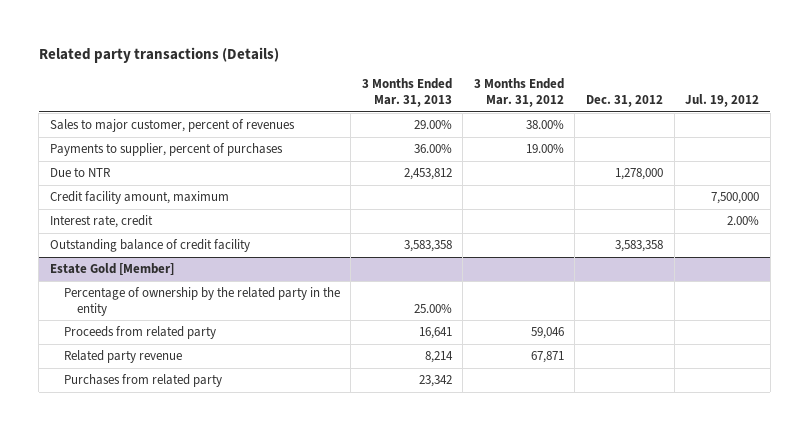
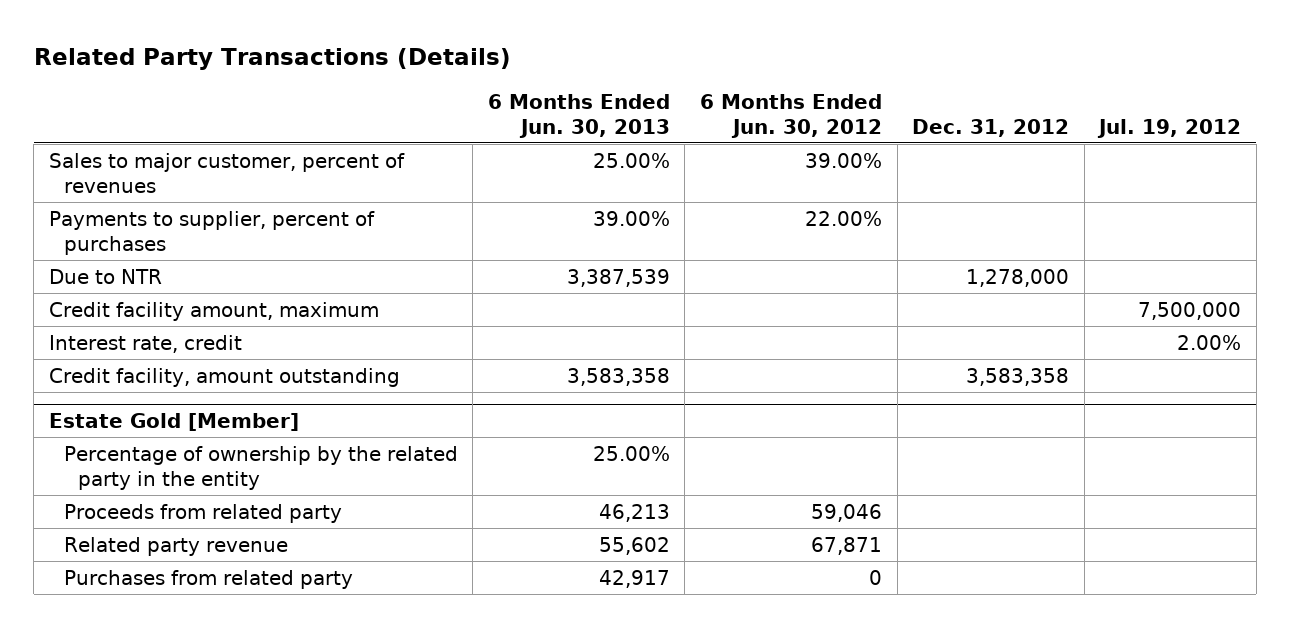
[38,47,279,64] Related party transactions (Details) -> [33,47,511,70] Related Party Transactions (Details)
[361,78,452,108] 3 Months Ended Mar. 31, 2013 -> none
[473,78,564,108] 3 Months Ended Mar. 31, 2012 -> none
none -> [487,93,670,138] 6 Months Ended Jun. 30, 2013
none -> [699,93,882,138] 6 Months Ended Jun. 30, 2012
[49,239,250,253] Outstanding balance of credit facility -> [48,367,400,387] Credit facility, amount outstanding

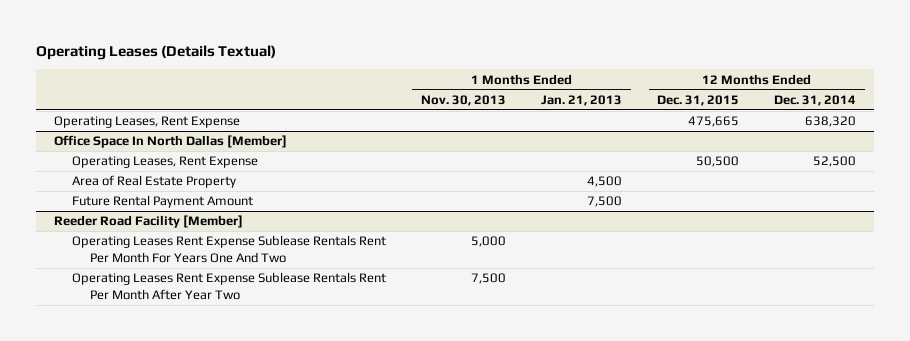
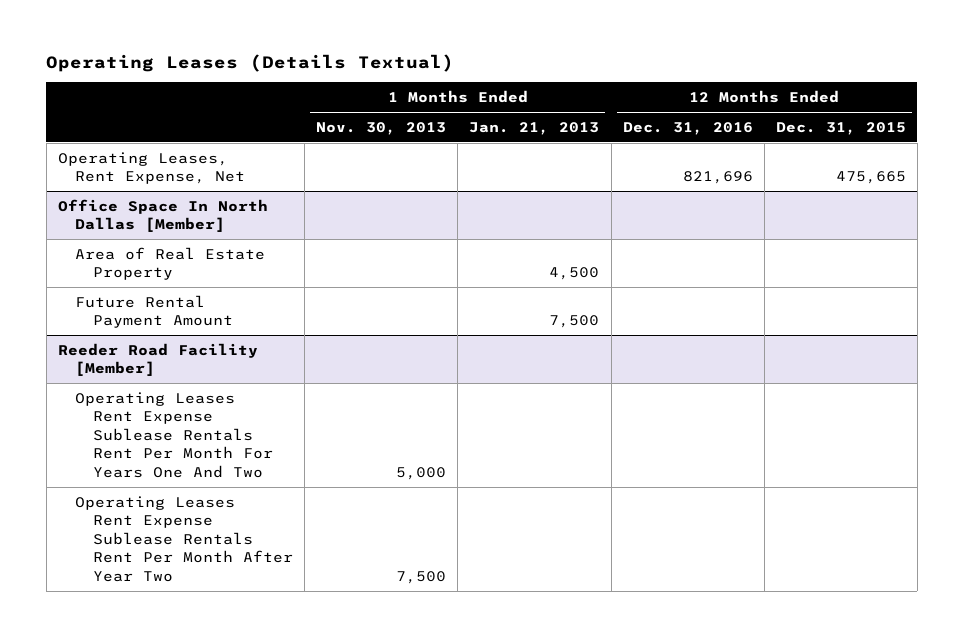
[774,94,857,106] Dec. 31, 2014 -> none
none -> [622,122,753,136] Dec. 31, 2016
[53,116,240,129] Operating Leases, Rent Expense -> [57,151,246,185] Operating Leases, Rent Expense, Net
[71,156,258,169] Operating Leases, Rent Expense -> none

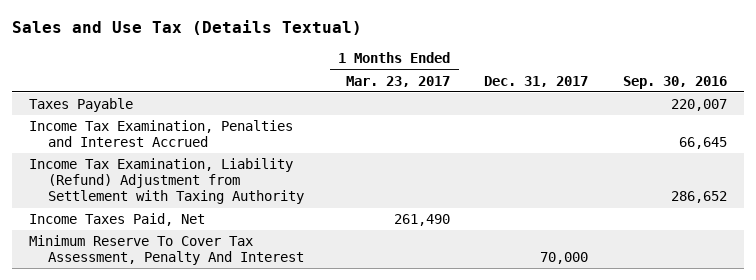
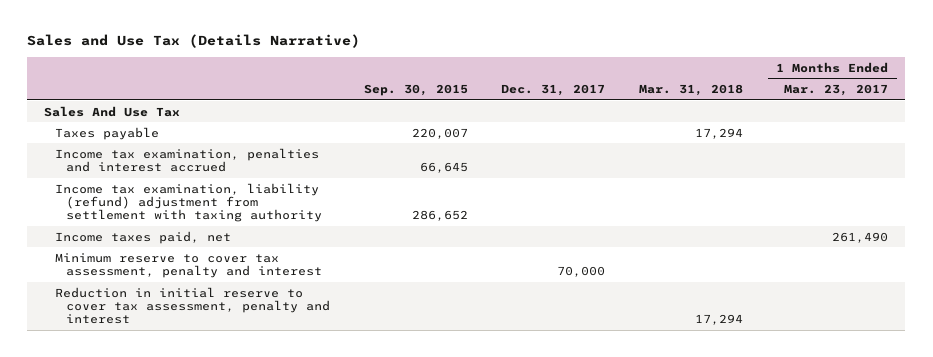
[12,20,363,36] Sales and Use Tax (Details Textual) -> [27,34,361,49] Sales and Use Tax (Details Narrative)
[622,75,727,89] Sep. 30, 2016 -> none
none -> [363,84,468,97] Sep. 30, 2015
none -> [638,84,743,97] Mar. 31, 2018
none -> [44,105,181,117] Sales And Use Tax
[29,98,134,113] Taxes Payable -> [55,126,160,140] Taxes payable
[29,120,294,148] Income Tax Examination, Penalties and Interest Accrued -> [55,147,320,173] Income tax examination, penalties and interest accrued
[29,158,305,205] Income Tax Examination, Liability (Refund) Adjustment from Settlement with Taxing Authority -> [55,182,323,223] Income tax examination, liability (refund) adjustment from settlement with taxing authority
[29,213,206,227] Income Taxes Paid, Net -> [55,230,232,244] Income taxes paid, net
[29,235,305,266] Minimum Reserve To Cover Tax Assessment, Penalty And Interest -> [55,252,323,279] Minimum reserve to cover tax assessment, penalty and interest
none -> [55,286,331,325] Reduction in initial reserve to cover tax assessment, penalty and interest

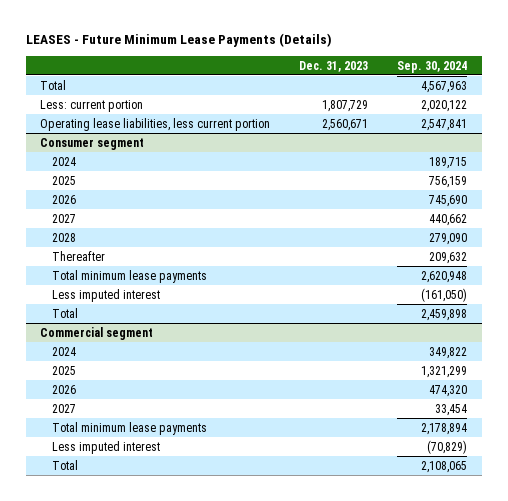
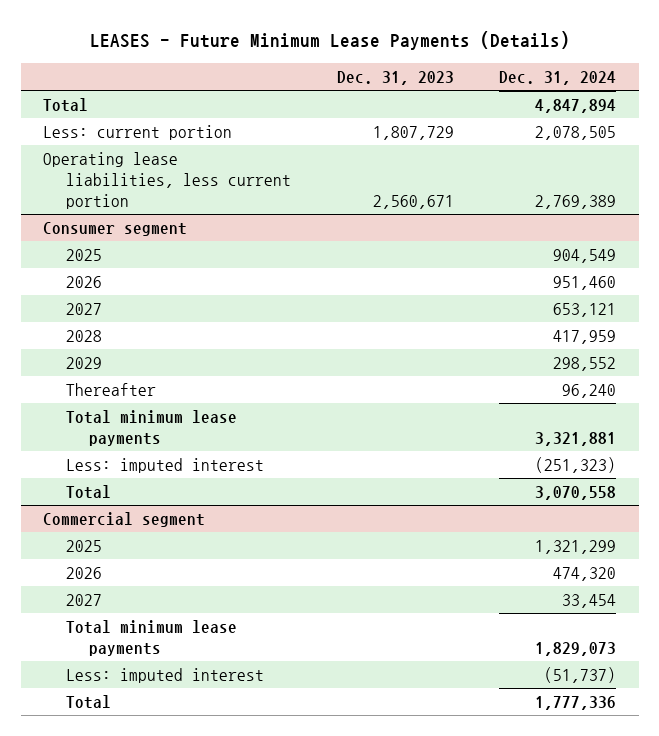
[397,60,468,73] Sep. 30, 2024 -> none
none -> [499,70,617,85] Dec. 31, 2024
[51,156,76,166] 2024 -> none
none -> [66,356,103,369] 2029
[51,288,160,302] Less imputed interest -> [66,457,265,473] Less: imputed interest
[51,346,76,356] 2024 -> none
[51,440,160,454] Less imputed interest -> [66,667,265,683] Less: imputed interest

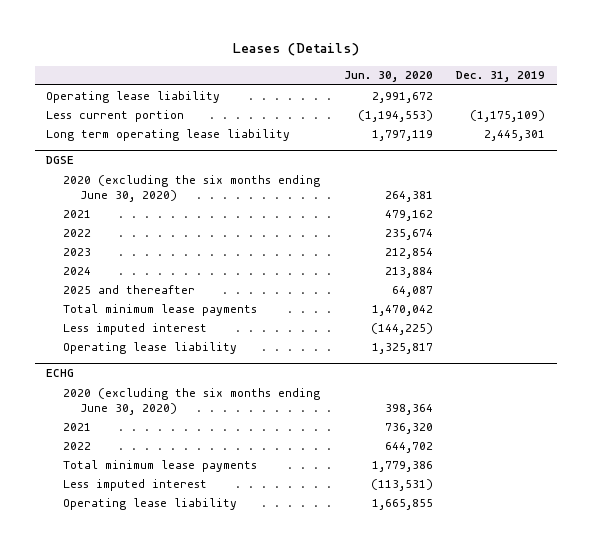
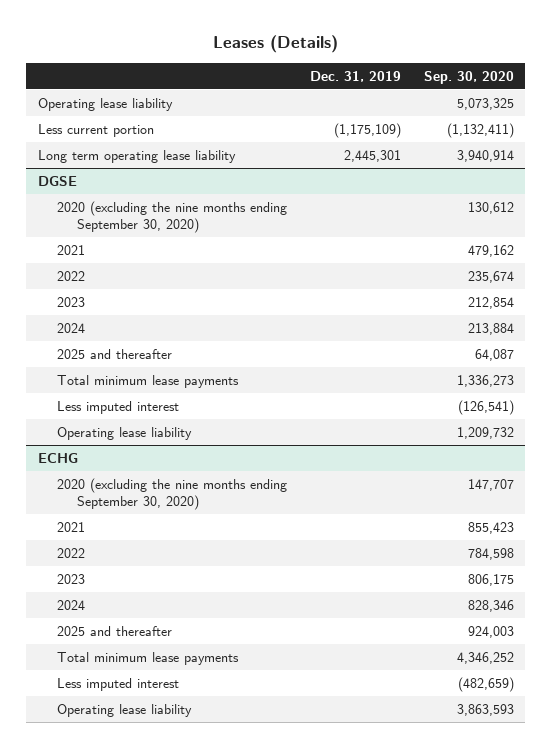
[343,71,433,83] Jun. 30, 2020 -> none
none -> [423,70,514,84] Sep. 30, 2020
[63,174,321,203] 2020 (excluding the six months ending June 30, 2020) -> [57,201,288,233] 2020 (excluding the nine months ending September 30, 2020)
[63,387,321,416] 2020 (excluding the six months ending June 30, 2020) -> [57,478,288,510] 2020 (excluding the nine months ending September 30, 2020)
none -> [57,574,86,585] 2023
none -> [57,600,86,611] 2024
none -> [57,626,173,637] 2025 and thereafter

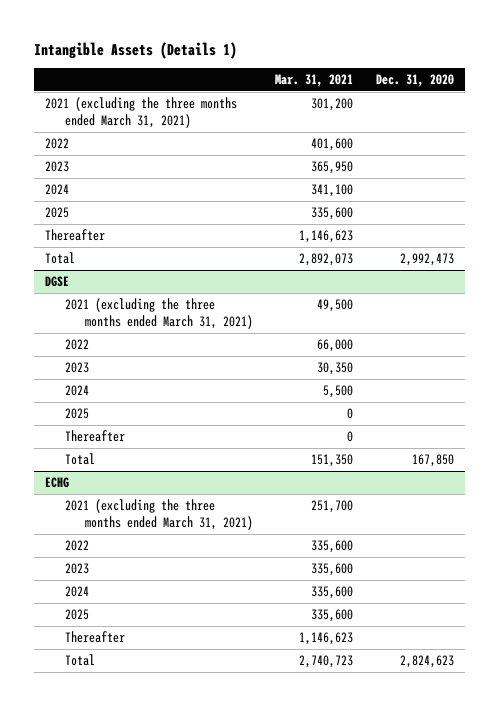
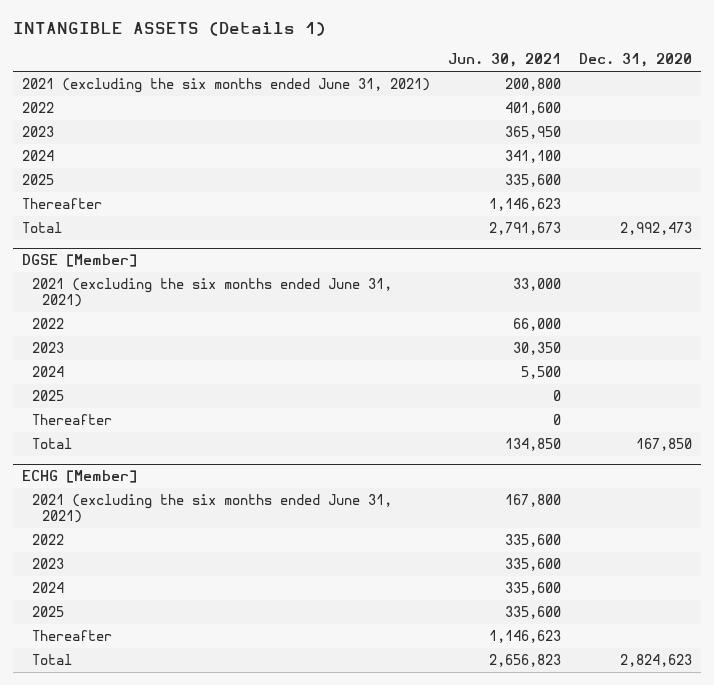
[33,41,237,59] Intangible Assets (Details 1) -> [13,21,327,36] INTANGIBLE ASSETS (Details 1)
[275,74,354,88] Mar. 31, 2021 -> none
none -> [448,53,562,68] Jun. 30, 2021
[44,97,237,129] 2021 (excluding the three months ended March 31, 2021) -> [22,78,431,94] 2021 (excluding the six months ended June 31, 2021)
[44,276,69,288] DGSE -> [22,254,138,268] DGSE [Member]
[64,298,254,330] 2021 (excluding the three months ended March 31, 2021) -> [31,278,392,308] 2021 (excluding the six months ended June 31, 2021)
[44,477,69,489] ECHG -> [22,470,138,484] ECHG [Member]
[64,499,254,531] 2021 (excluding the three months ended March 31, 2021) -> [31,494,392,524] 2021 (excluding the six months ended June 31, 2021)

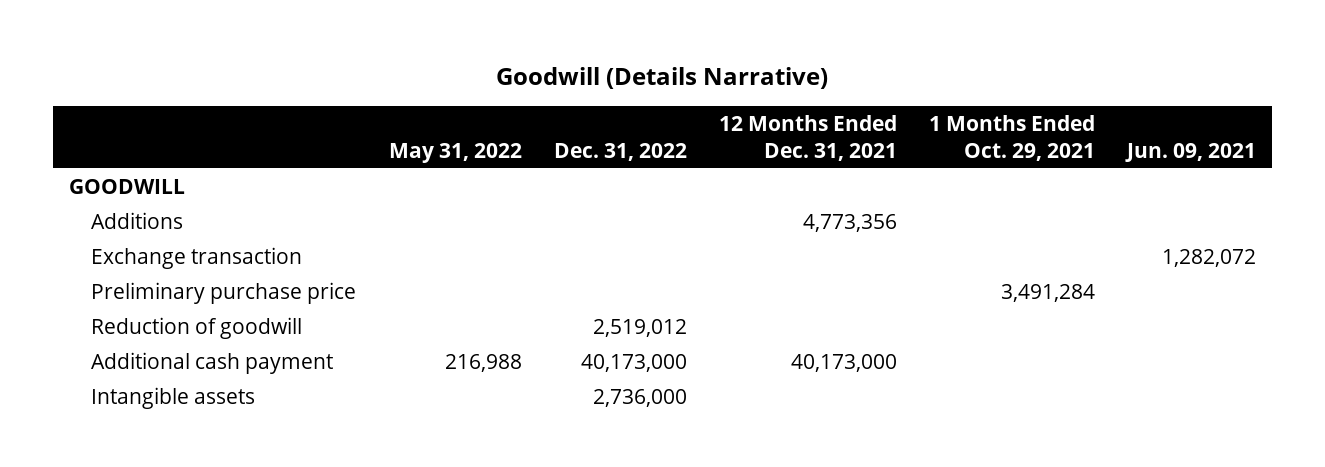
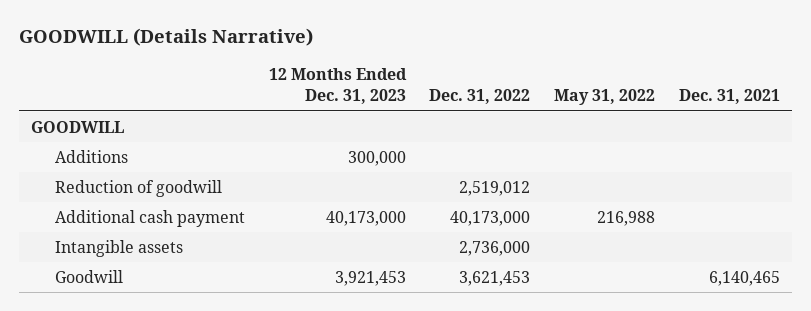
[496,67,829,90] Goodwill (Details Narrative) -> [18,28,313,47] GOODWILL (Details Narrative)
[718,115,897,161] 12 Months Ended Dec. 31, 2021 -> none
[928,115,1095,161] 1 Months Ended Oct. 29, 2021 -> none
[1125,142,1257,162] Jun. 09, 2021 -> none
none -> [268,68,407,105] 12 Months Ended Dec. 31, 2023
none -> [679,89,781,105] Dec. 31, 2021
[91,247,303,270] Exchange transaction -> none
[91,282,357,305] Preliminary purchase price -> none
none -> [54,269,123,283] Goodwill

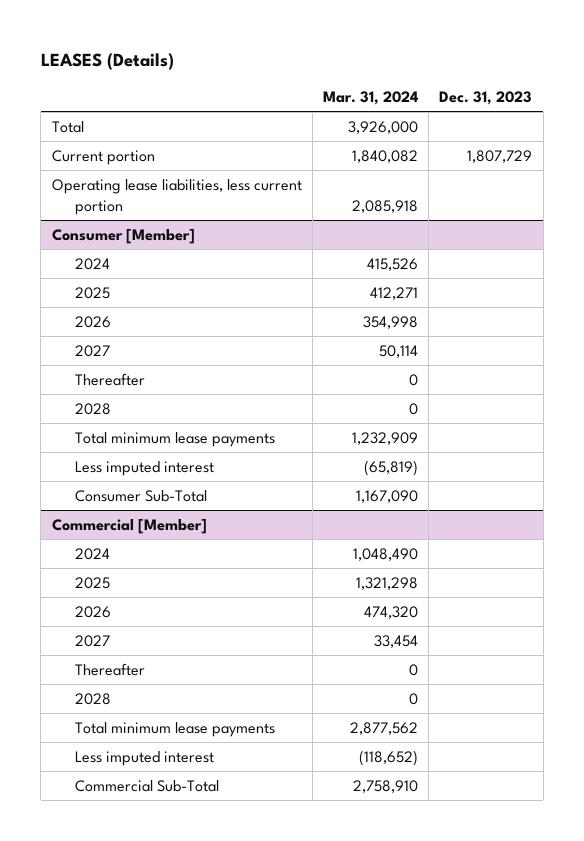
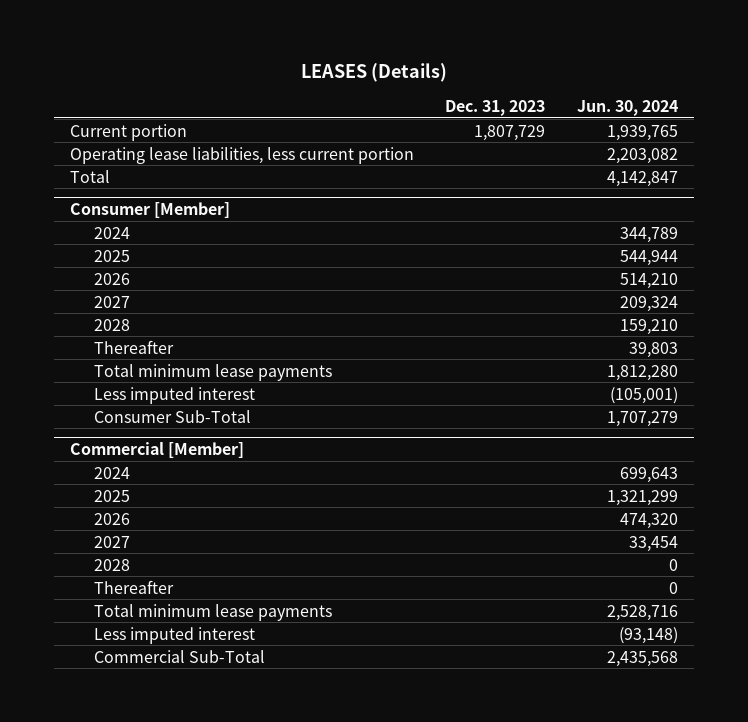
[322,91,418,106] Mar. 31, 2024 -> none
none -> [576,99,678,116] Jun. 30, 2024
[51,121,84,134] Total -> [69,169,110,183] Total
[74,373,145,387] Thereafter -> [94,339,175,354] Thereafter
[74,663,145,677] Thereafter -> [94,579,175,594] Thereafter

